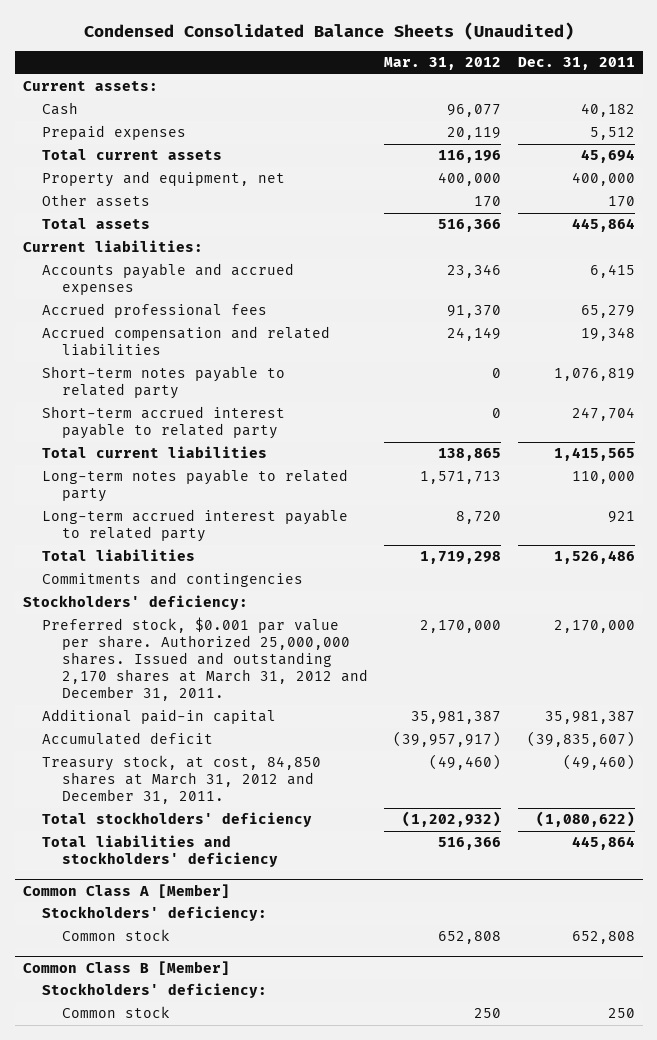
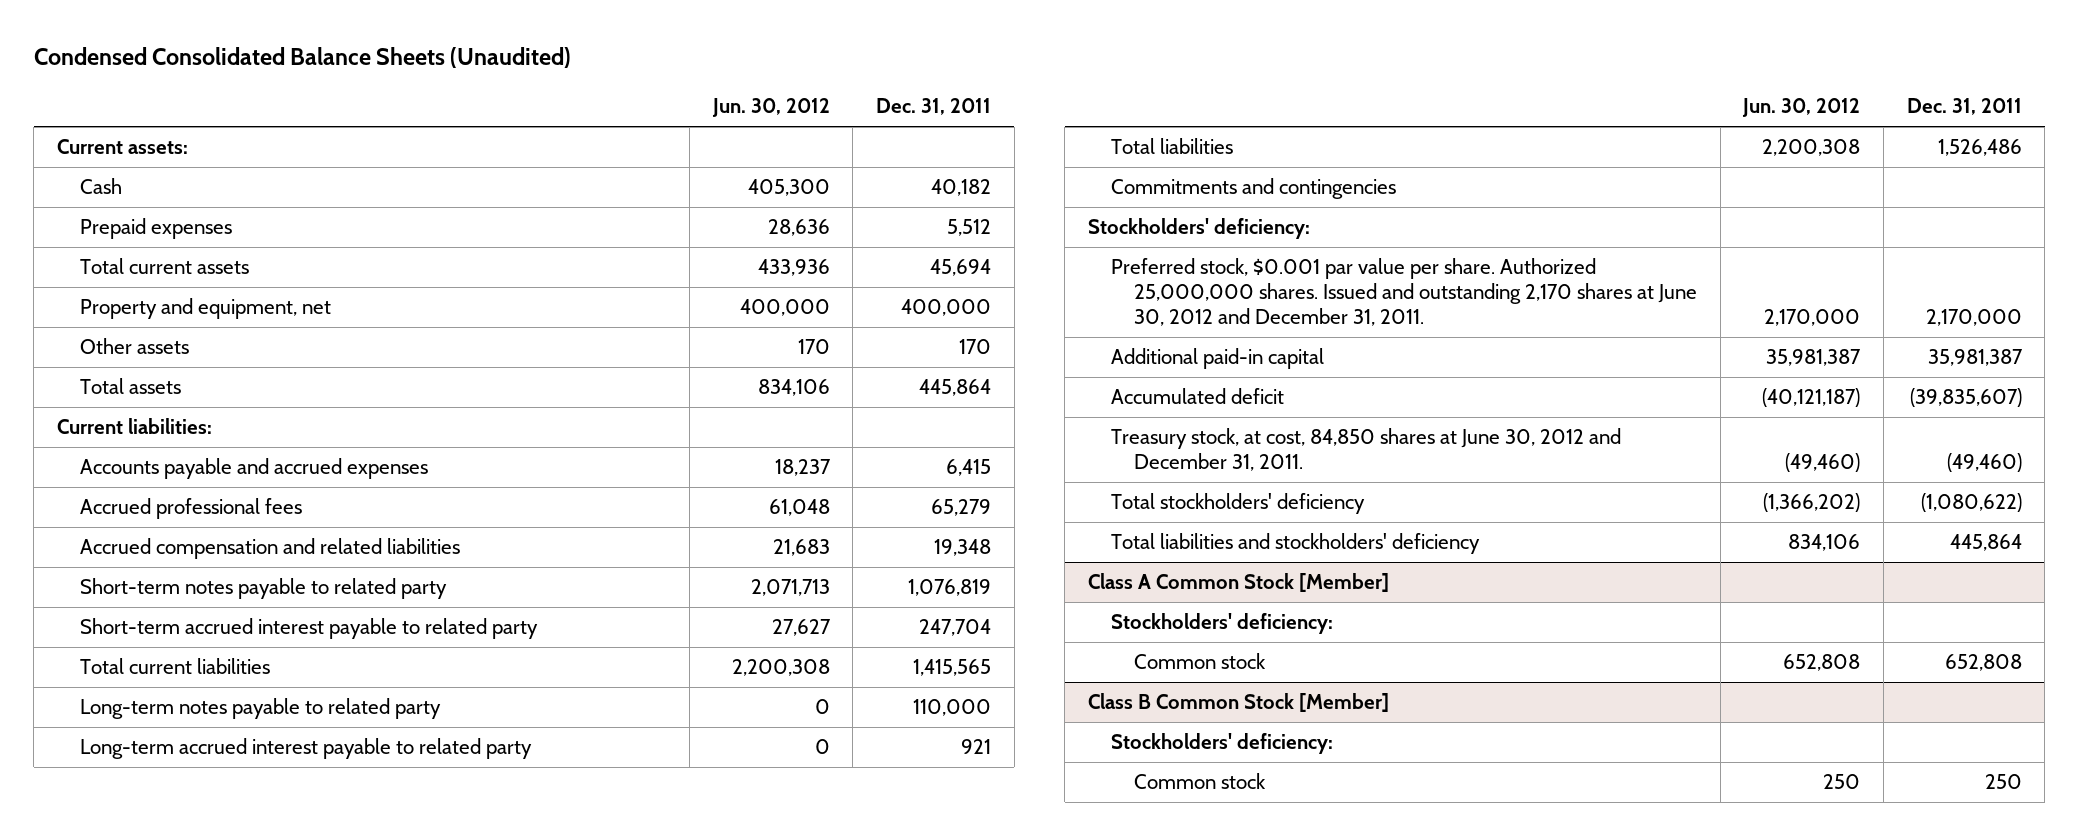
[384,57,502,71] Mar. 31, 2012 -> none
none -> [711,97,830,117] Jun. 30, 2012
[42,617,369,701] Preferred stock, $0.001 par value per share. Authorized 25,000,000 shares. Issued and outstanding 2,170 shares at March 31, 2012 and December 31, 2011. -> [1110,258,1698,326] Preferred stock, $0.001 par value per share. Authorized 25,000,000 shares. Issued and outstanding 2,170 shares at June 30, 2012 and December 31, 2011.
[42,755,322,805] Treasury stock, at cost, 84,850 shares at March 31, 2012 and December 31, 2011. -> [1110,428,1621,471] Treasury stock, at cost, 84,850 shares at June 30, 2012 and December 31, 2011.
[22,883,230,898] Common Class A [Member] -> [1087,573,1389,593] Class A Common Stock [Member]
[22,960,230,975] Common Class B [Member] -> [1087,693,1389,713] Class B Common Stock [Member]

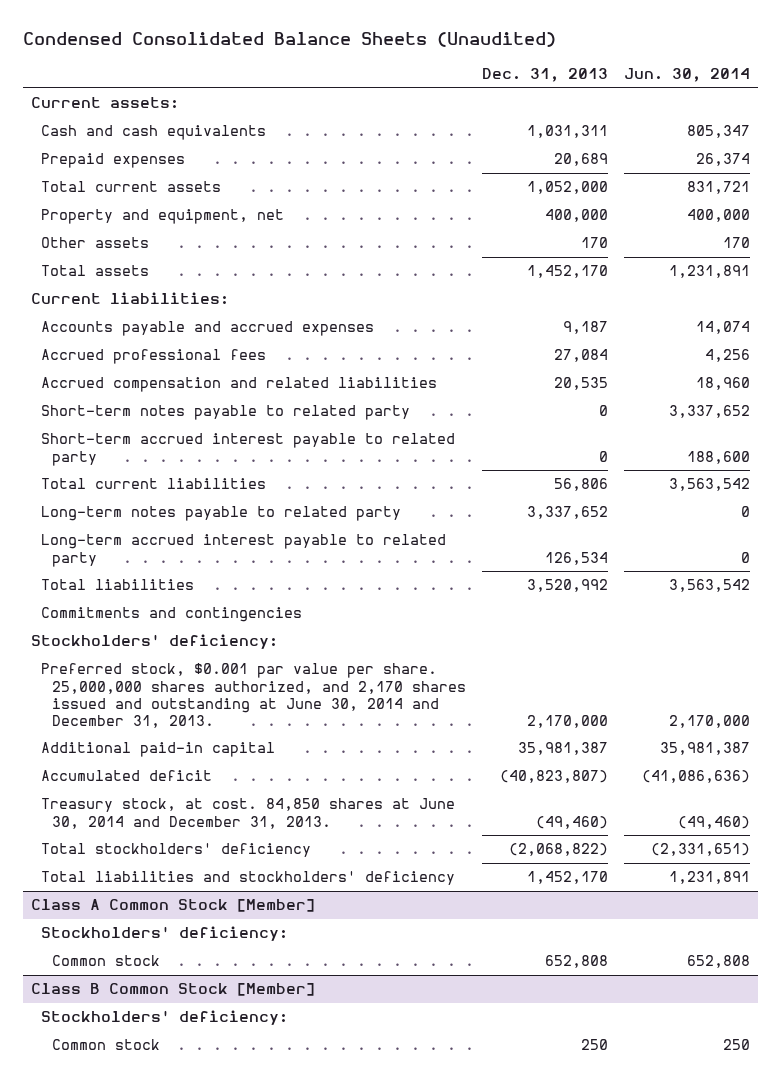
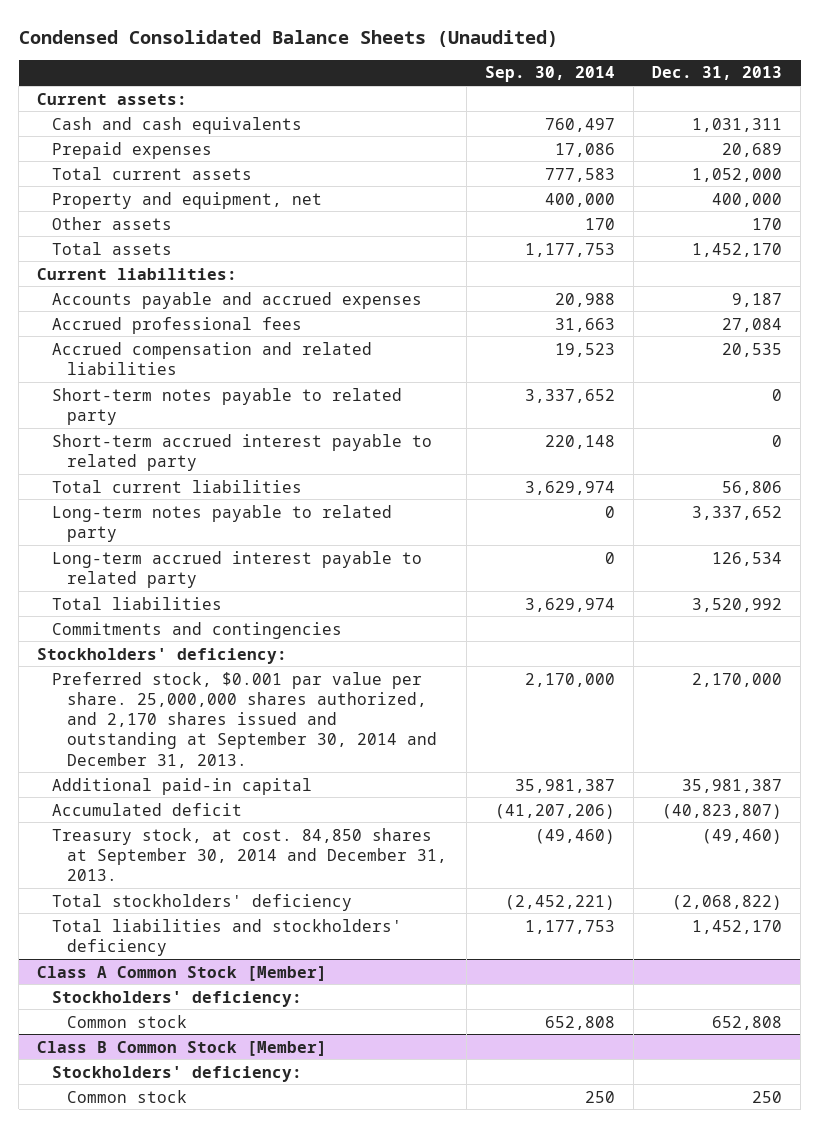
[624,68,751,83] Jun. 30, 2014 -> none
none -> [484,66,615,83] Sep. 30, 2014
[41,663,466,728] Preferred stock, $0.001 par value per share. 25,000,000 shares authorized, and 2,170 shares issued and outstanding at June 30, 2014 and December 31, 2013. -> [52,671,438,768] Preferred stock, $0.001 par value per share. 25,000,000 shares authorized, and 2,170 shares issued and outstanding at September 30, 2014 and December 31, 2013.
[41,798,456,829] Treasury stock, at cost. 84,850 shares at June 30, 2014 and December 31, 2013. -> [52,827,448,882] Treasury stock, at cost. 84,850 shares at September 30, 2014 and December 31, 2013.

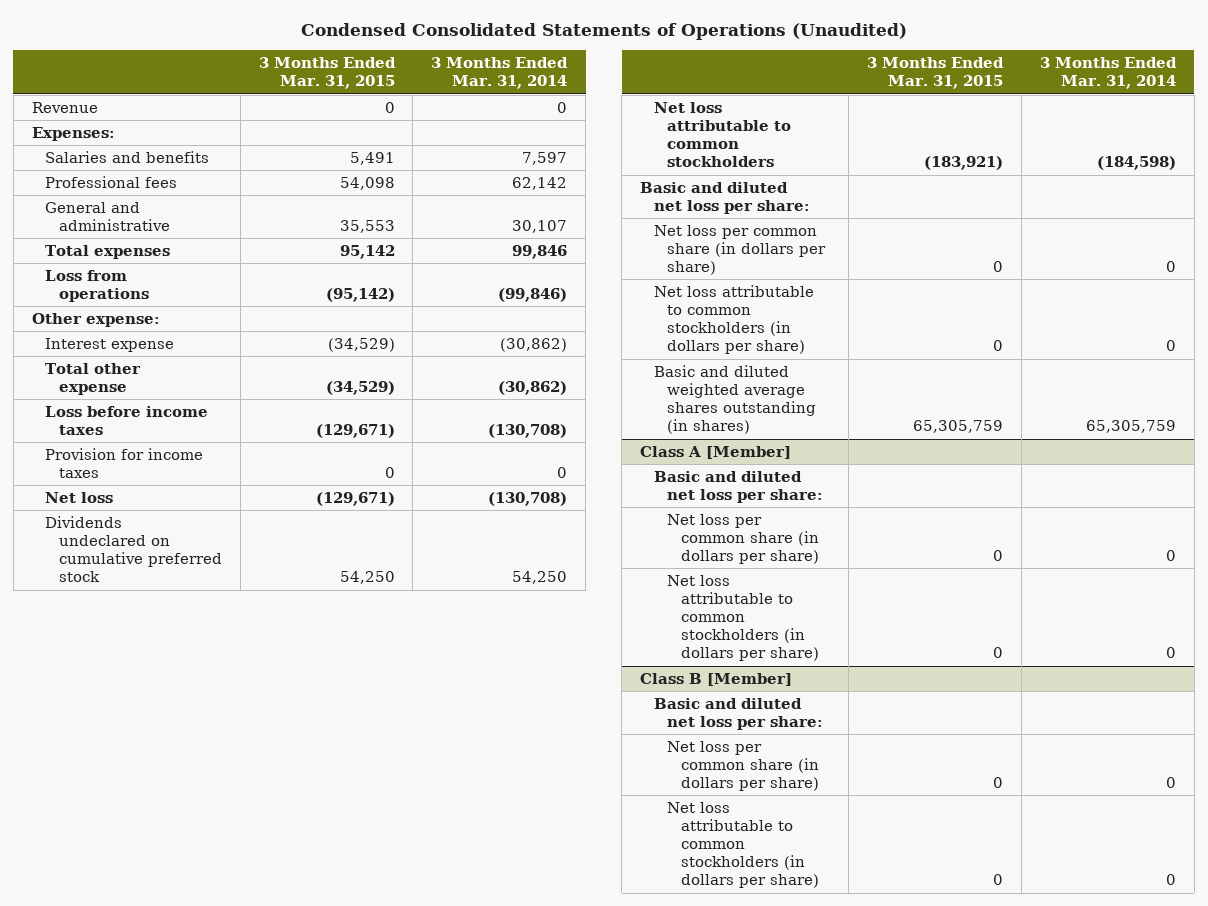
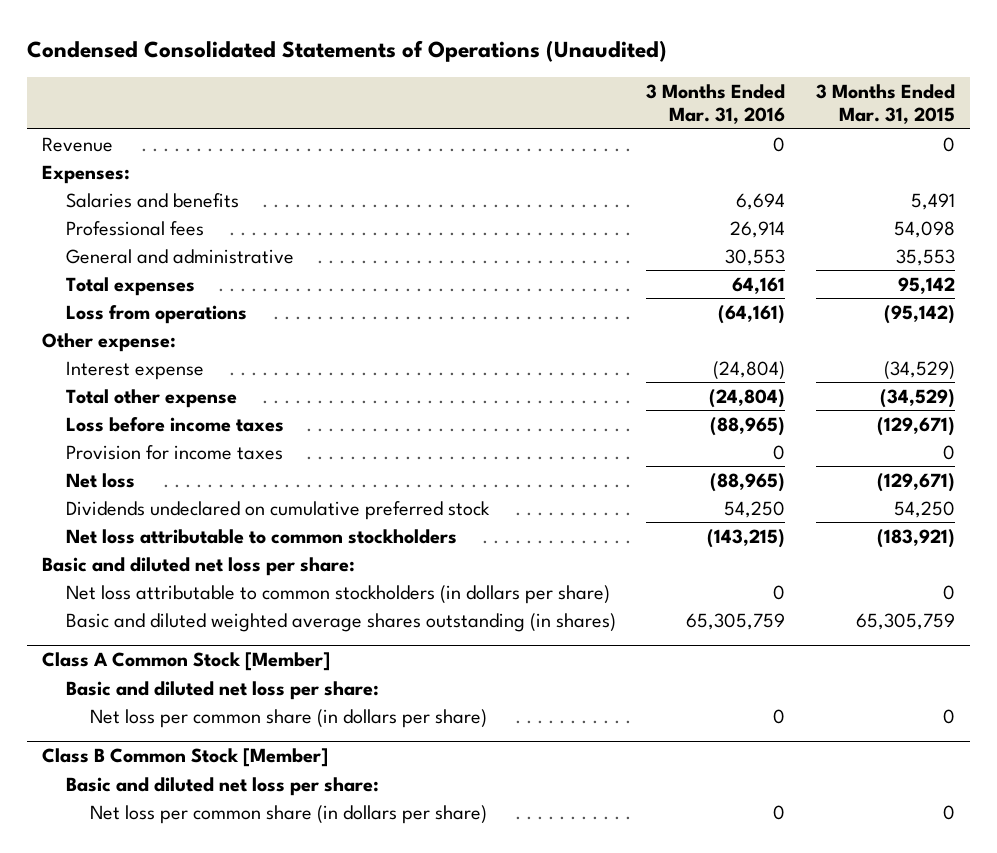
[431,57,569,90] 3 Months Ended Mar. 31, 2014 -> none
none -> [646,83,786,124] 3 Months Ended Mar. 31, 2016
[653,224,827,276] Net loss per common share (in dollars per share) -> none
[640,445,792,459] Class A [Member] -> [41,652,330,672] Class A Common Stock [Member]
[667,574,819,662] Net loss attributable to common stockholders (in dollars per share) -> none
[640,672,793,686] Class B [Member] -> [41,748,328,768] Class B Common Stock [Member]
[667,801,819,889] Net loss attributable to common stockholders (in dollars per share) -> none

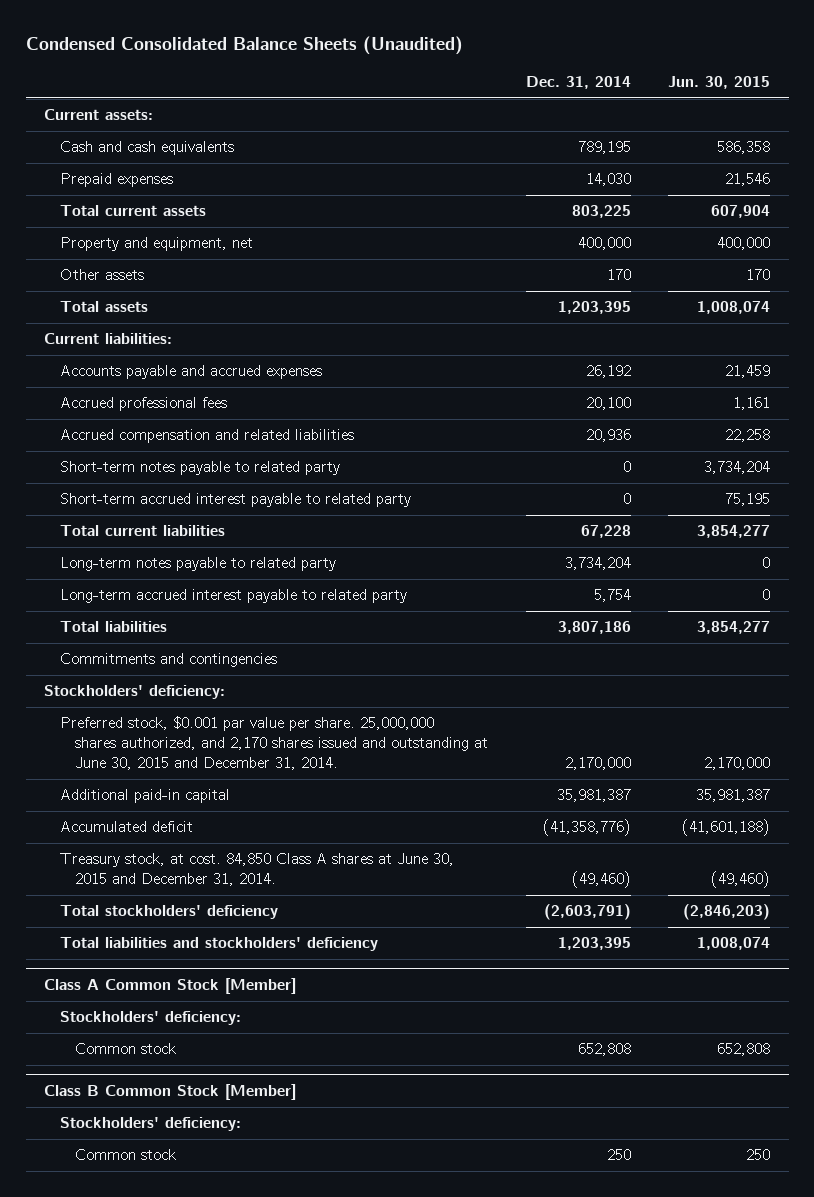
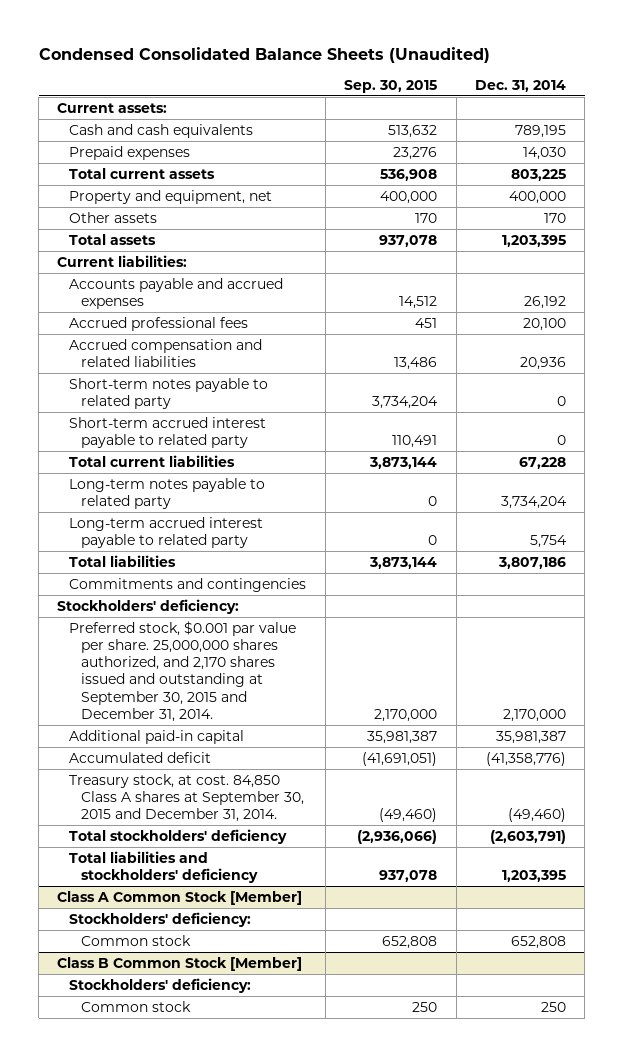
[667,75,770,89] Jun. 30, 2015 -> none
none -> [344,79,438,93] Sep. 30, 2015
[59,716,489,770] Preferred stock, $0.001 par value per share. 25,000,000 shares authorized, and 2,170 shares issued and outstanding at June 30, 2015 and December 31, 2014. -> [69,620,297,722] Preferred stock, $0.001 par value per share. 25,000,000 shares authorized, and 2,170 shares issued and outstanding at September 30, 2015 and December 31, 2014.
[59,853,454,887] Treasury stock, at cost. 84,850 Class A shares at June 30, 2015 and December 31, 2014. -> [69,773,305,823] Treasury stock, at cost. 84,850 Class A shares at September 30, 2015 and December 31, 2014.

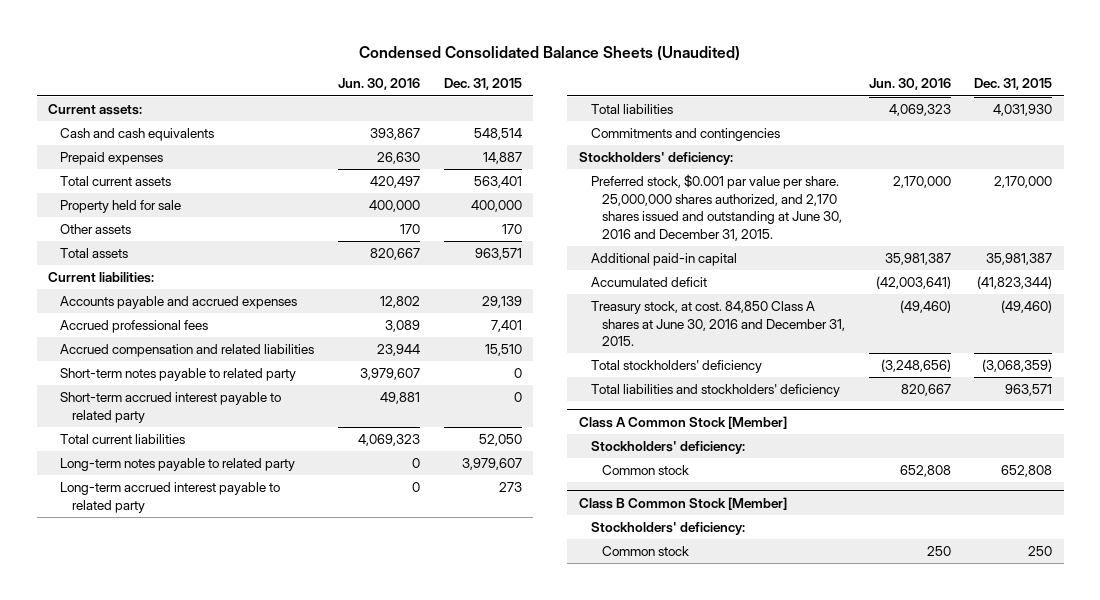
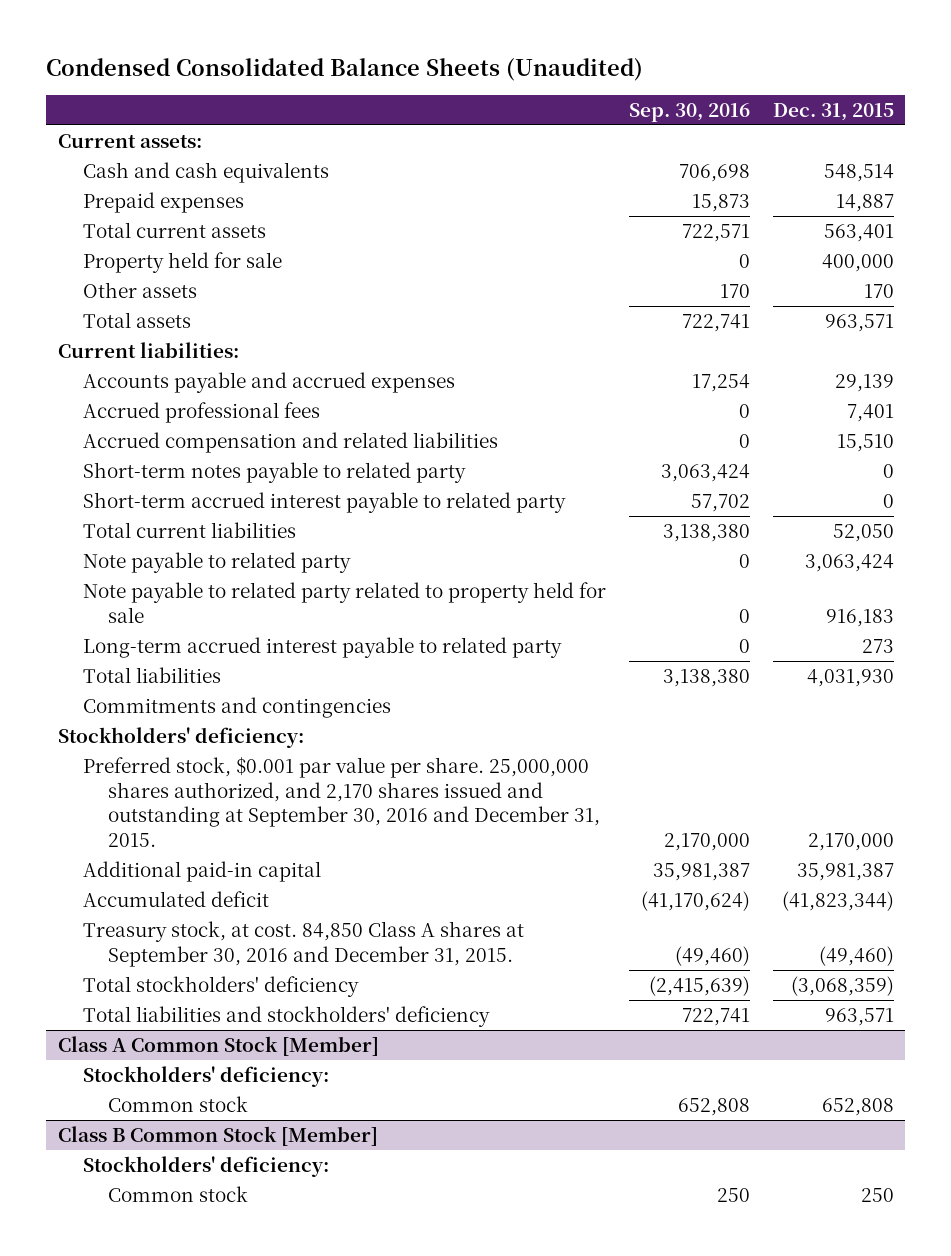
[338,78,421,91] Jun. 30, 2016 -> none
none -> [628,102,750,122] Sep. 30, 2016
[60,458,296,472] Long-term notes payable to related party -> [82,551,351,573] Note payable to related party
[461,458,522,471] 3,979,607 -> [804,553,894,572] 3,063,424
none -> [82,581,606,623] Note payable to related party related to property held for sale
[590,174,843,241] Preferred stock, $0.001 par value per share. 25,000,000 shares authorized, and 2,170 shares issued and outstanding at June 30, 2016 and December 31, 2015. -> [82,756,601,847] Preferred stock, $0.001 par value per share. 25,000,000 shares authorized, and 2,170 shares issued and outstanding at September 30, 2016 and December 31, 2015.
[590,301,846,347] Treasury stock, at cost. 84,850 Class A shares at June 30, 2016 and December 31, 2015. -> [82,920,524,967] Treasury stock, at cost. 84,850 Class A shares at September 30, 2016 and December 31, 2015.

